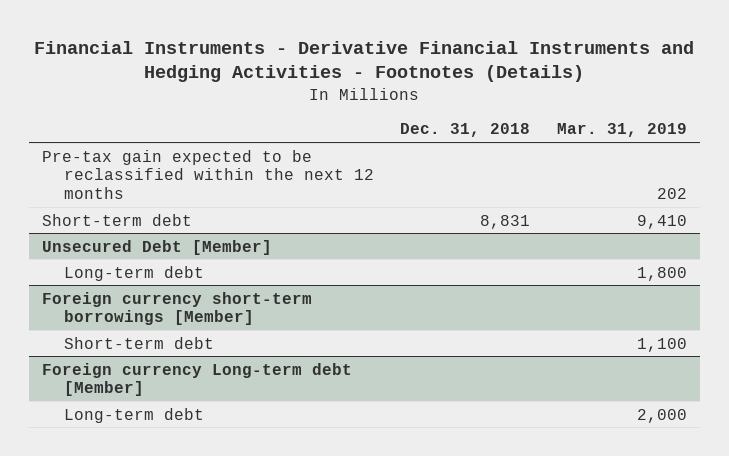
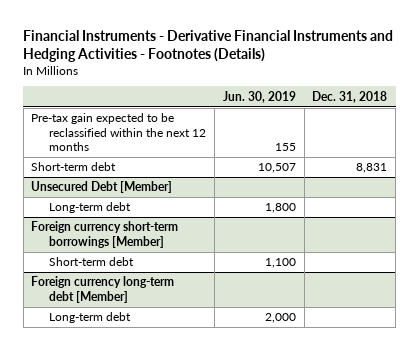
[556,123,687,138] Mar. 31, 2019 -> none
none -> [222,90,296,103] Jun. 30, 2019
[42,362,353,397] Foreign currency Long-term debt [Member] -> [31,276,175,303] Foreign currency long-term debt [Member]

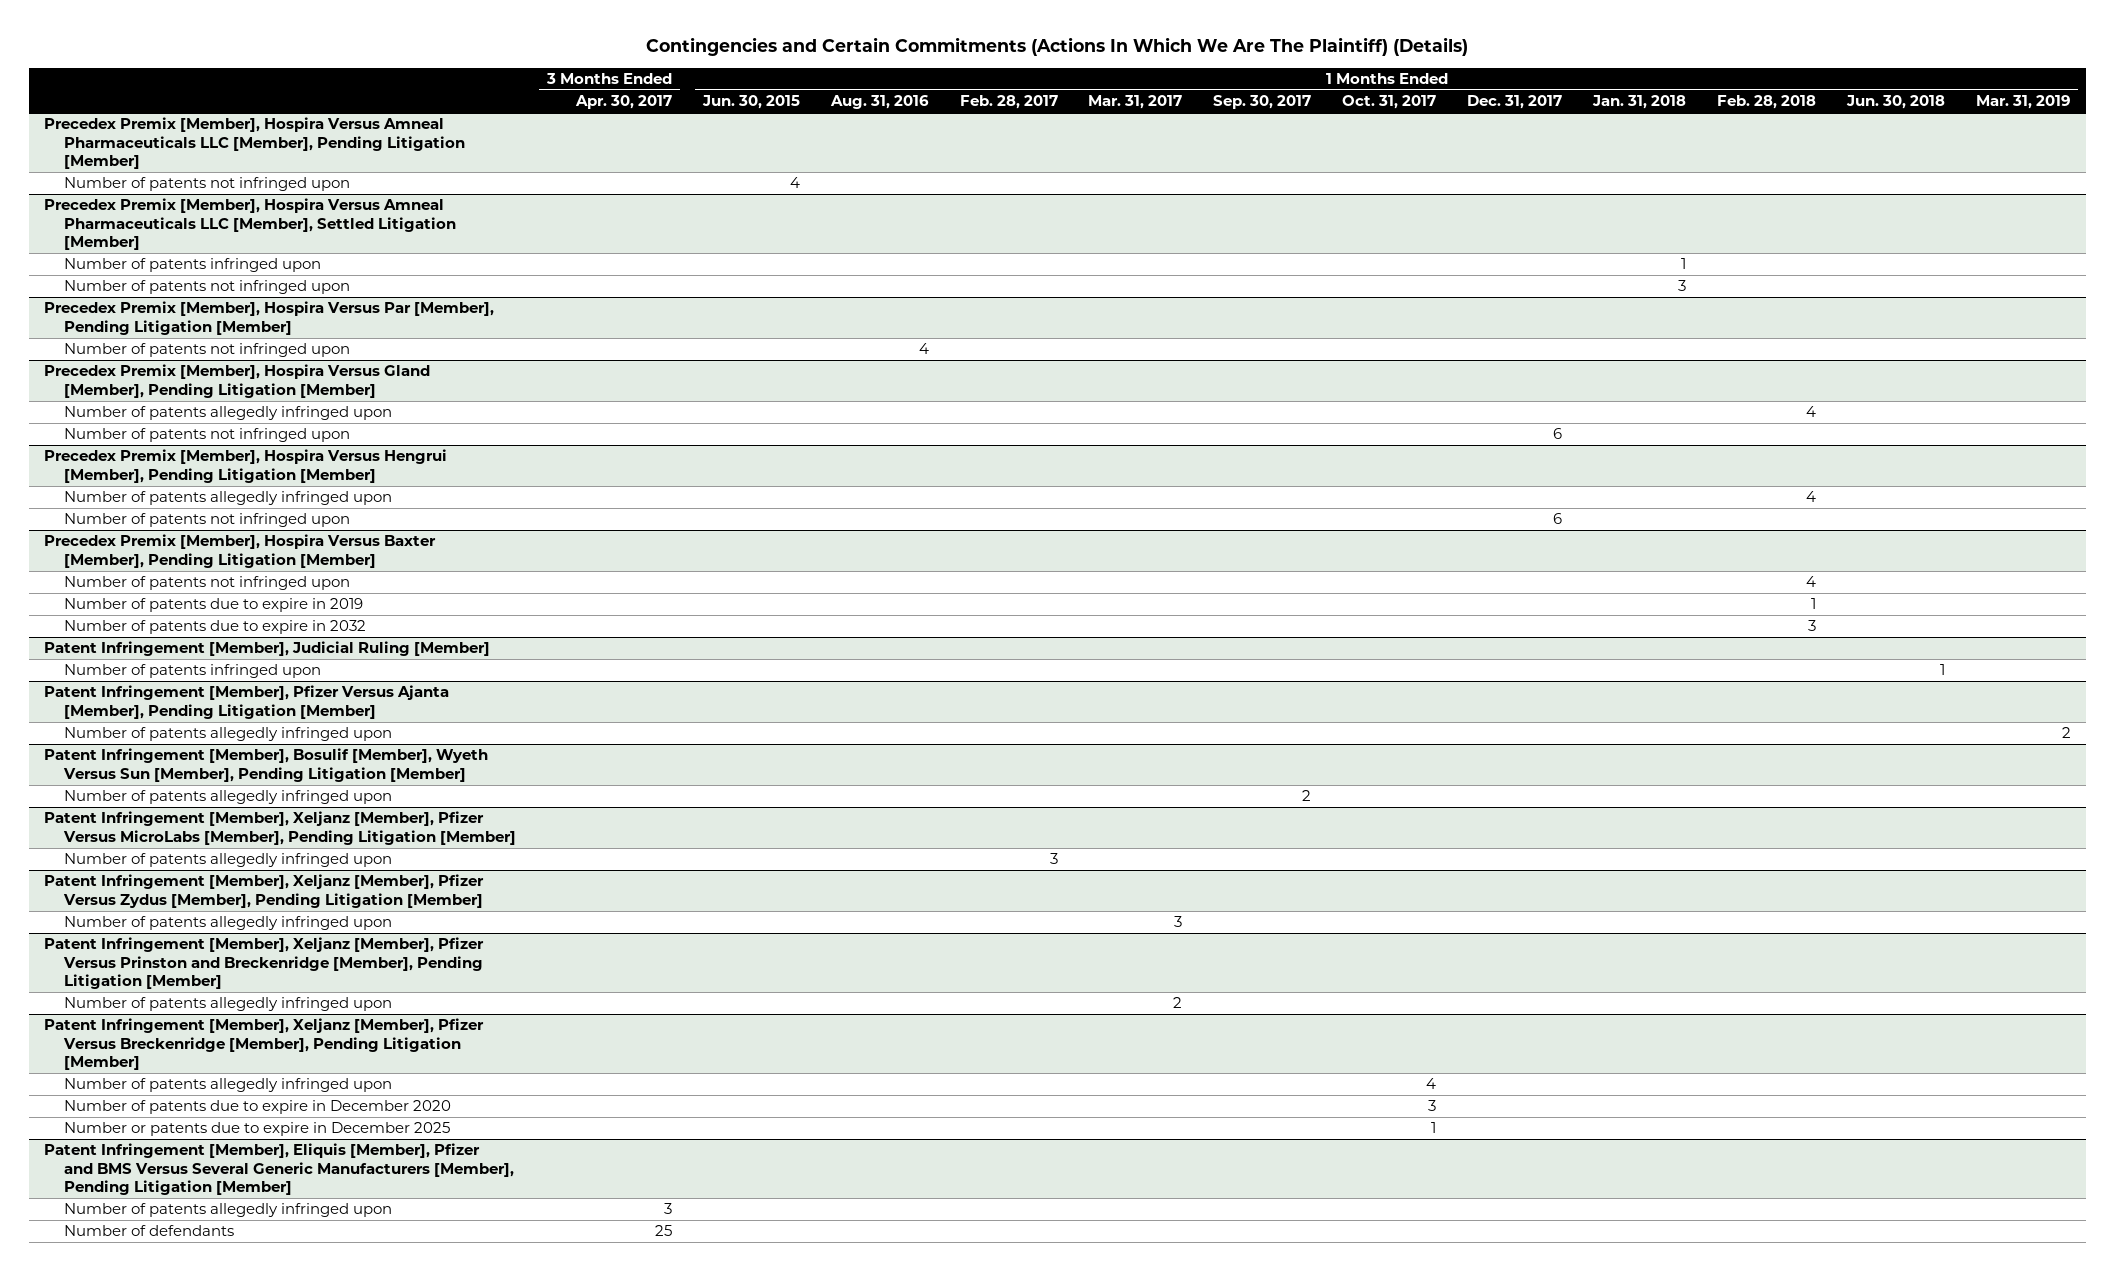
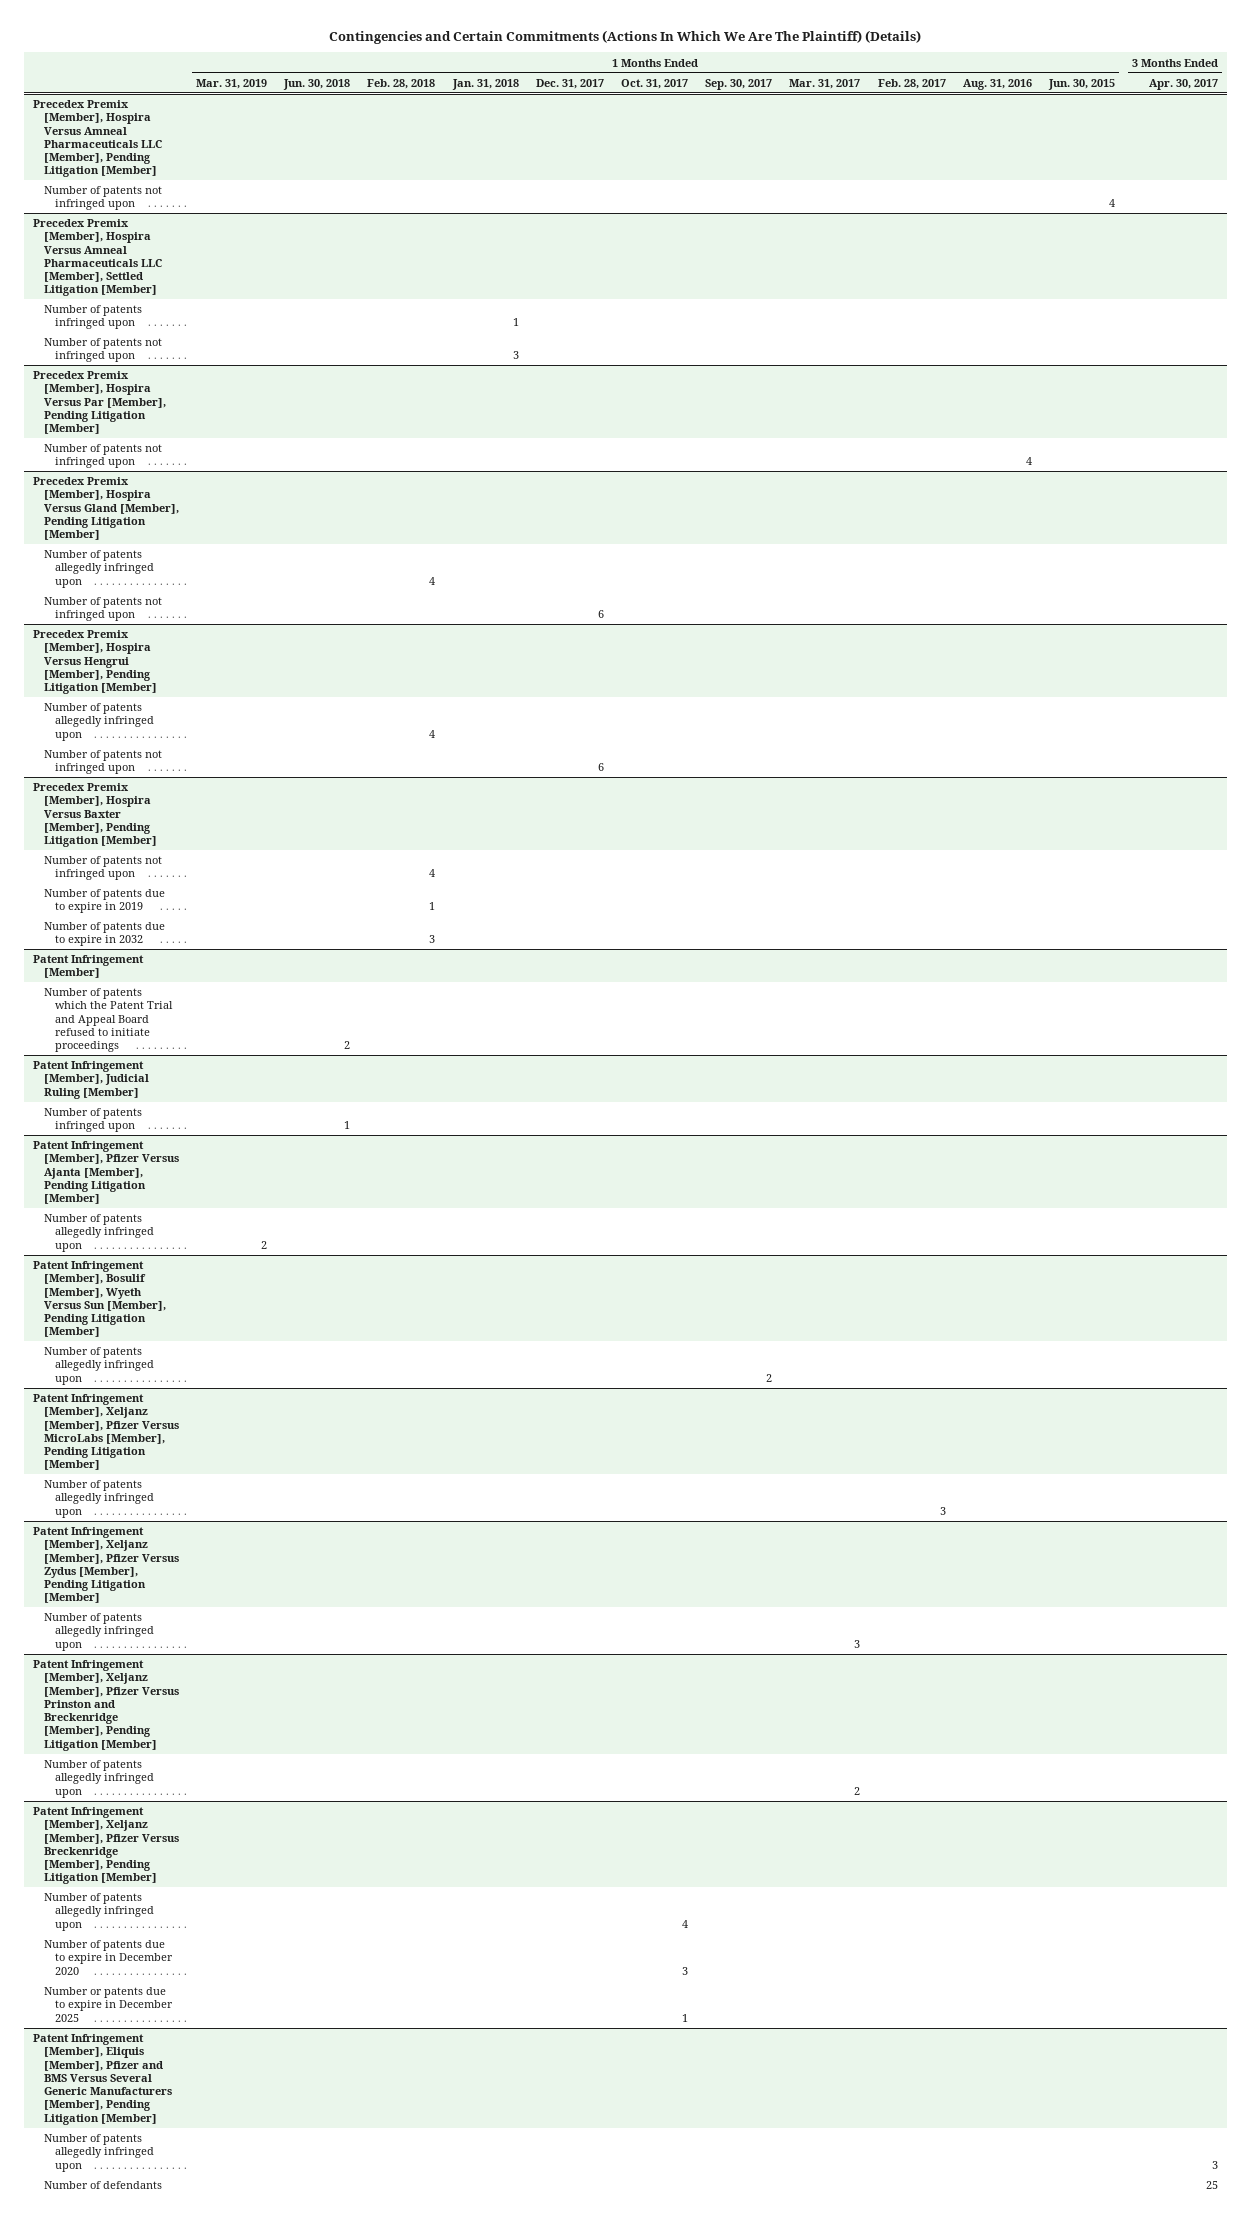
none -> [32,955,144,979] Patent Infringement [Member]
none -> [43,988,173,1053] Number of patents which the Patent Trial and Appeal Board refused to initiate proceedings

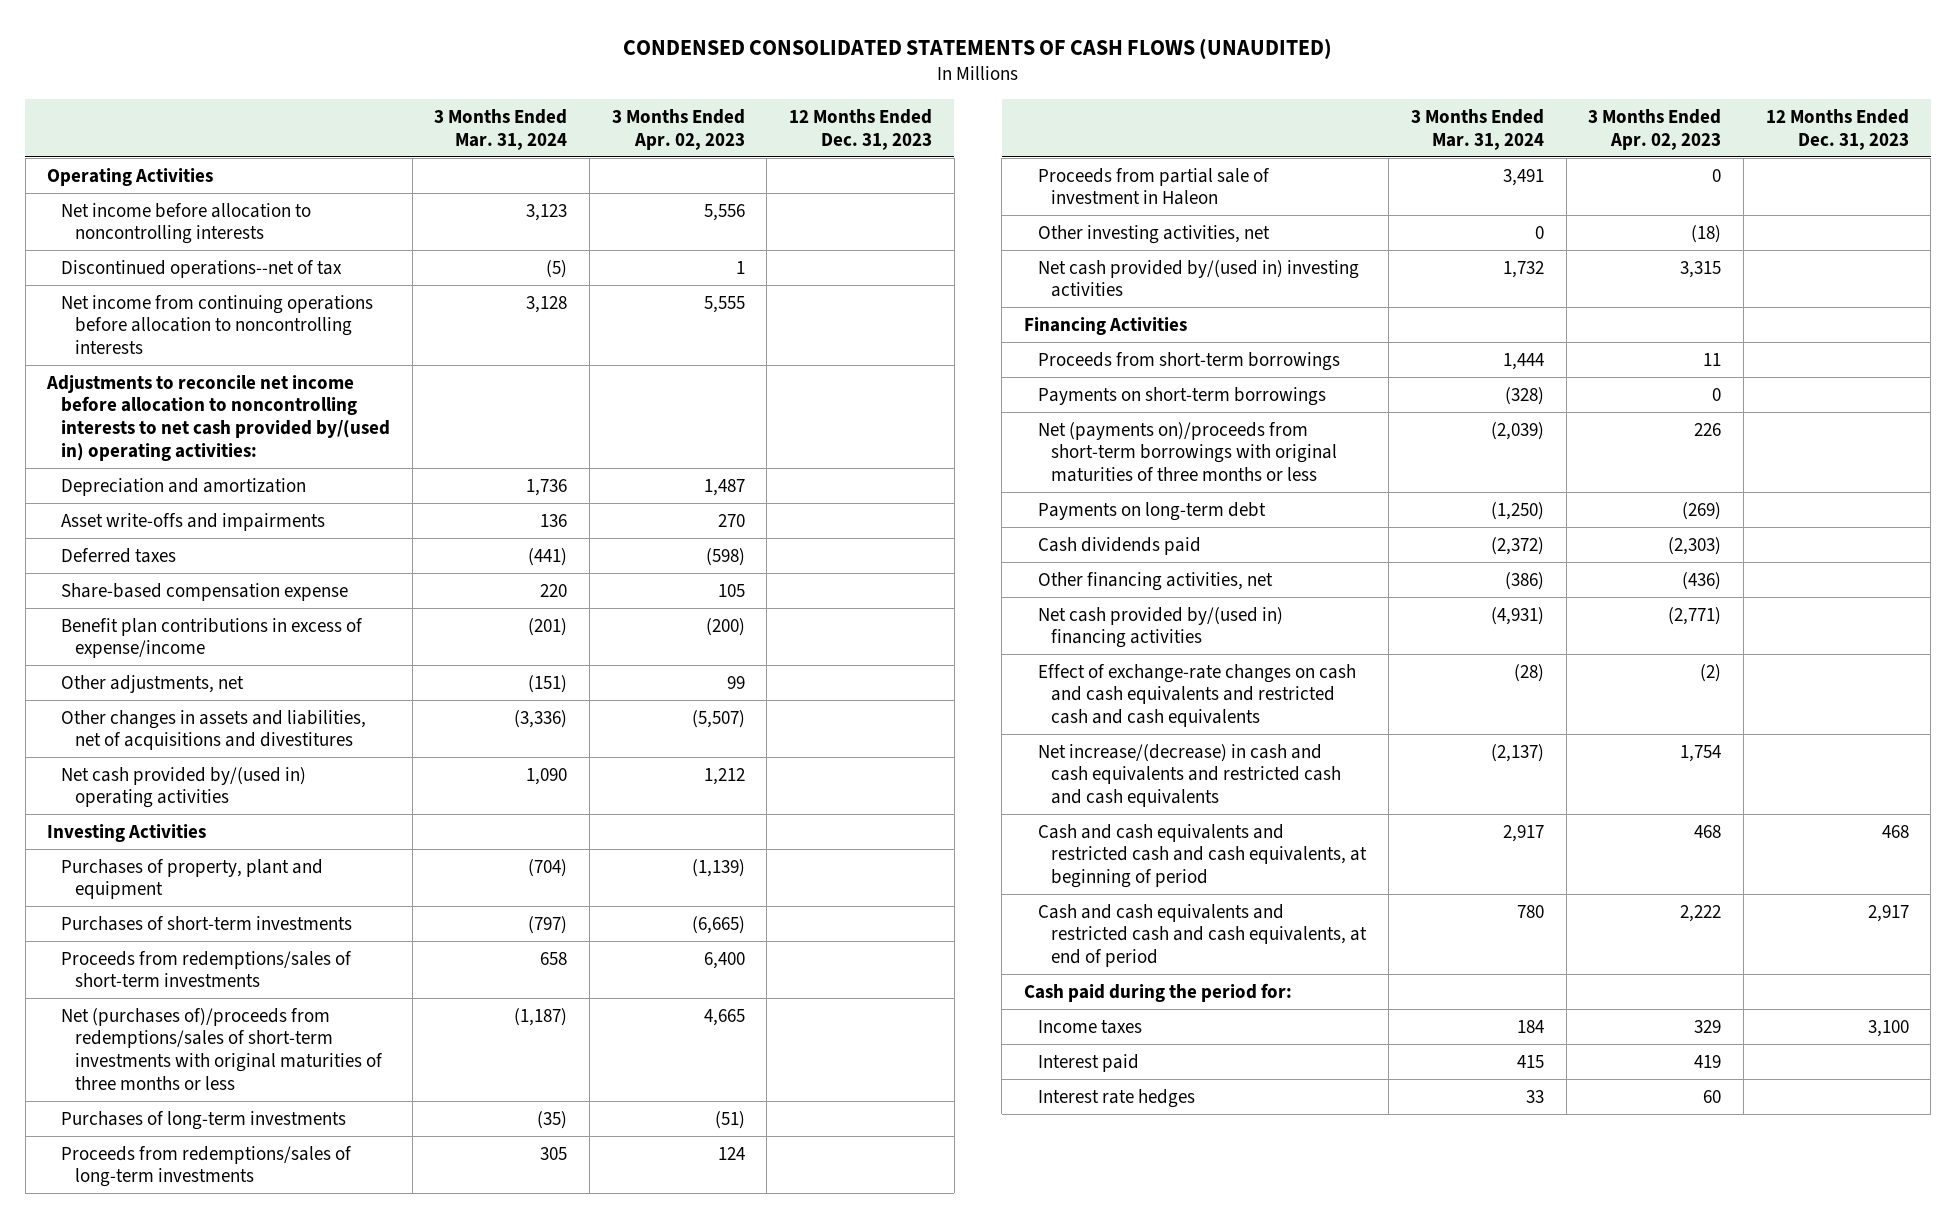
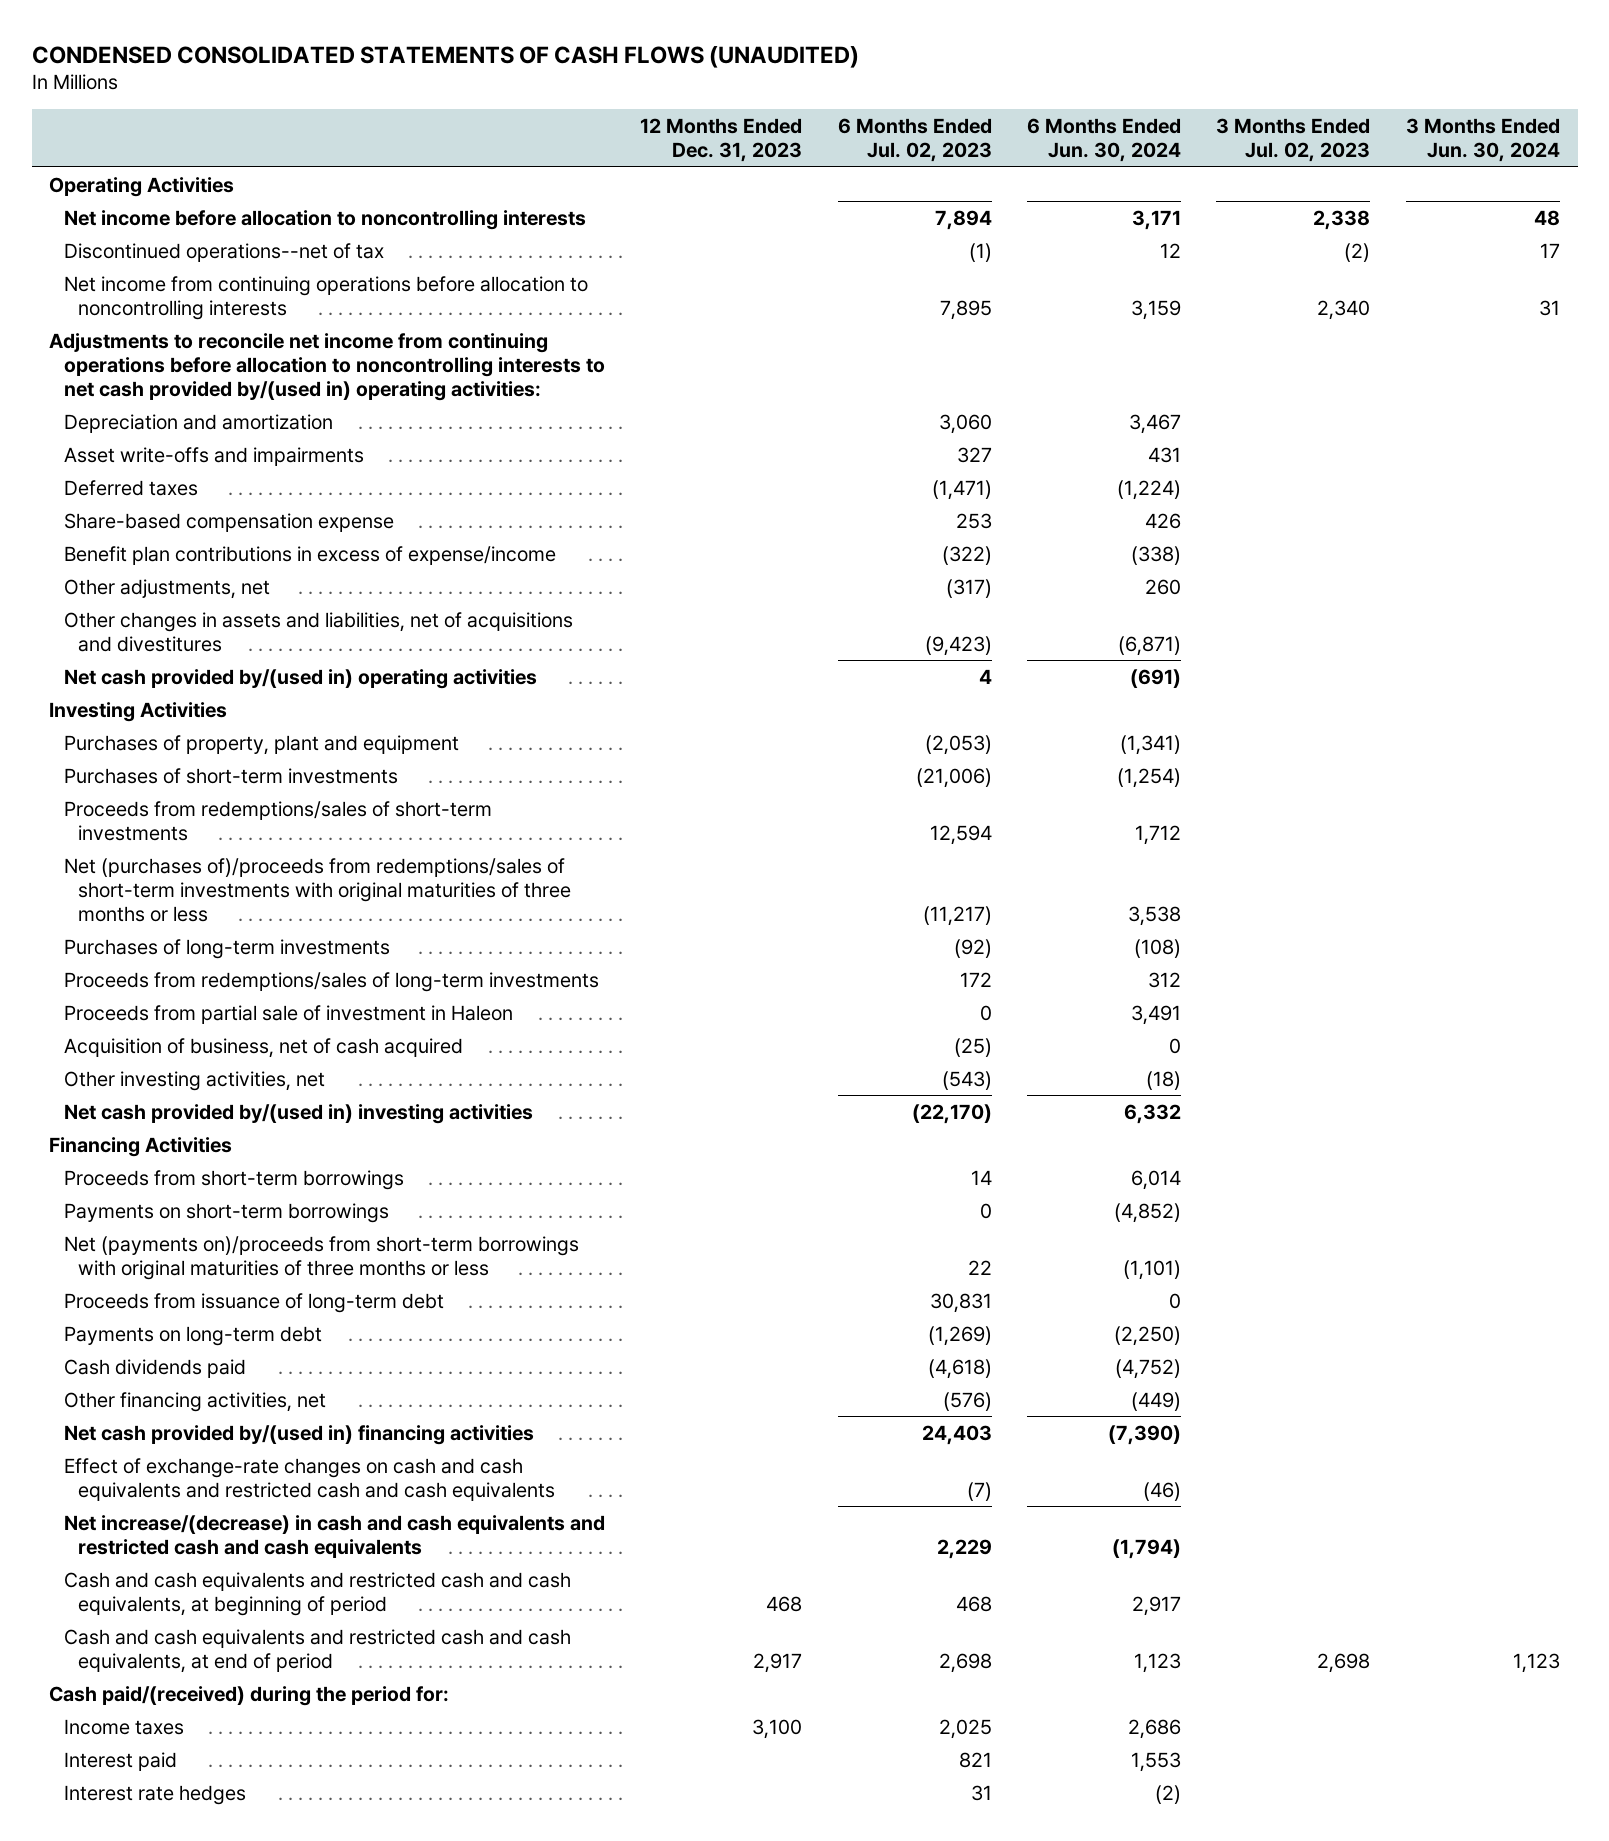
[434,109,568,150] 3 Months Ended Mar. 31, 2024 -> none
[611,109,745,150] 3 Months Ended Apr. 02, 2023 -> none
none -> [837,117,992,162] 6 Months Ended Jul. 02, 2023
none -> [1027,117,1182,162] 6 Months Ended Jun. 30, 2024
none -> [1216,117,1371,162] 3 Months Ended Jul. 02, 2023
none -> [1405,117,1560,162] 3 Months Ended Jun. 30, 2024
[46,374,390,461] Adjustments to reconcile net income before allocation to noncontrolling interests to net cash provided by/(used in) operating activities: -> [49,332,605,401] Adjustments to reconcile net income from continuing operations before allocation to noncontrolling interests to net cash provided by/(used in) operating activities:
none -> [63,1037,463,1058] Acquisition of business, net of cash acquired
none -> [63,1292,444,1313] Proceeds from issuance of long-term debt
[1024,982,1293,1002] Cash paid during the period for: -> [49,1685,450,1706] Cash paid/(received) during the period for:

